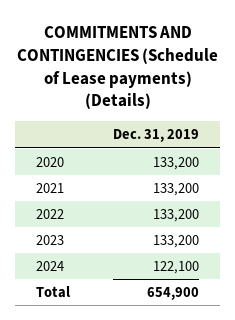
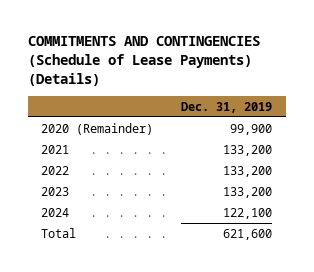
[16,25,218,110] COMMITMENTS AND CONTINGENCIES (Schedule of Lease payments) (Details) -> [27,36,260,87] COMMITMENTS AND CONTINGENCIES (Schedule of Lease Payments) (Details)
[36,157,65,168] 2020 -> [41,122,154,135] 2020 (Remainder)
[152,157,199,171] 133,200 -> [230,123,273,135] 99,900
[146,287,199,301] 654,900 -> [223,228,273,240] 621,600

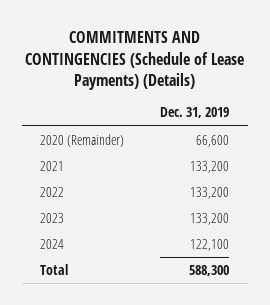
[230,123,273,135] 99,900 -> [196,134,230,147] 66,600
[223,228,273,240] 621,600 -> [189,264,230,276] 588,300

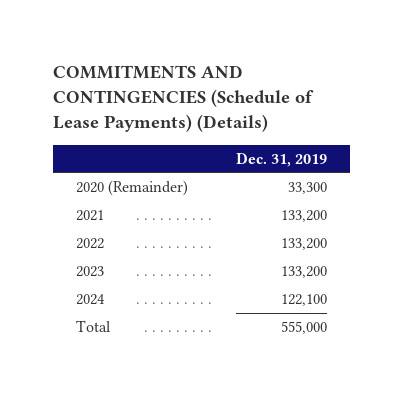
[196,134,230,147] 66,600 -> [287,182,327,195] 33,300
[189,264,230,276] 588,300 -> [280,321,327,335] 555,000

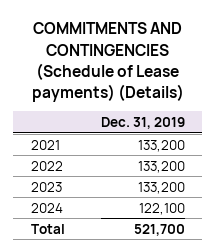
[52,65,314,133] COMMITMENTS AND CONTINGENCIES (Schedule of Lease Payments) (Details) -> [31,22,184,102] COMMITMENTS AND CONTINGENCIES (Schedule of Lease payments) (Details)
[76,180,189,197] 2020 (Remainder) -> none
[280,321,327,335] 555,000 -> [133,223,185,236] 521,700

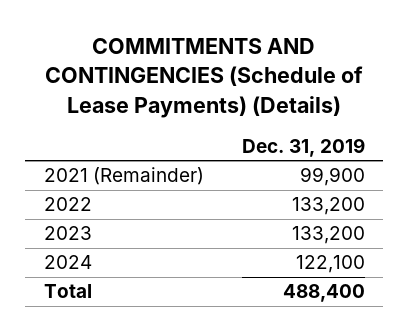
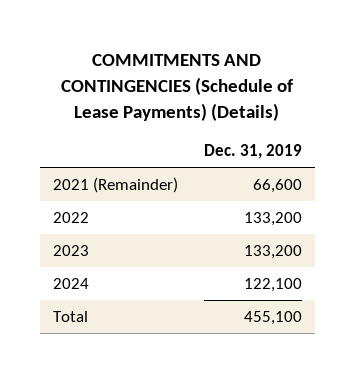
[299,167,365,187] 99,900 -> [252,178,302,193] 66,600
[282,284,365,303] 488,400 -> [243,310,302,325] 455,100

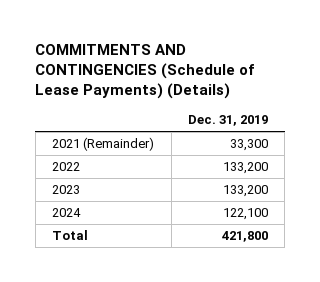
[252,178,302,193] 66,600 -> [229,139,268,152] 33,300
[243,310,302,325] 455,100 -> [221,231,268,243] 421,800

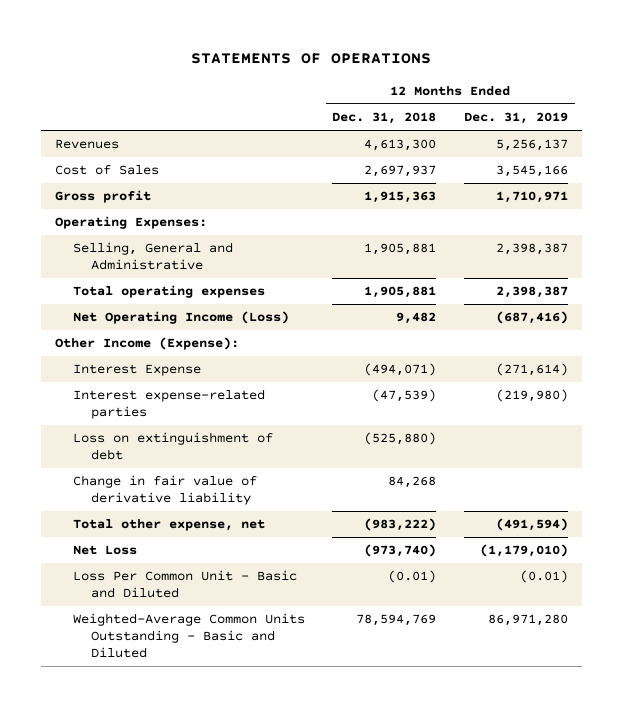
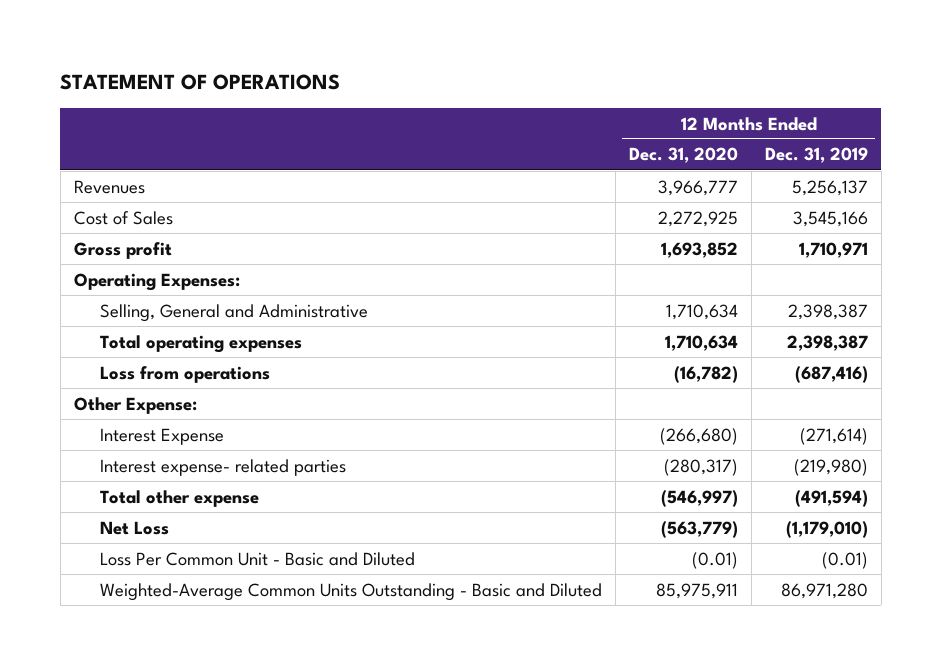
[191,53,432,65] STATEMENTS OF OPERATIONS -> [60,74,341,91] STATEMENT OF OPERATIONS
[332,112,437,125] Dec. 31, 2018 -> none
none -> [629,147,739,164] Dec. 31, 2020
[72,311,289,325] Net Operating Income (Loss) -> [100,365,271,383] Loss from operations
[54,337,239,351] Other Income (Expense): -> [73,396,197,414] Other Expense:
[72,432,273,461] Loss on extinguishment of debt -> none
[72,475,257,506] Change in fair value of derivative liability -> none
[72,389,265,420] Interest expense-related parties -> [100,458,347,476] Interest expense- related parties
[72,519,265,532] Total other expense, net -> [100,489,260,507] Total other expense

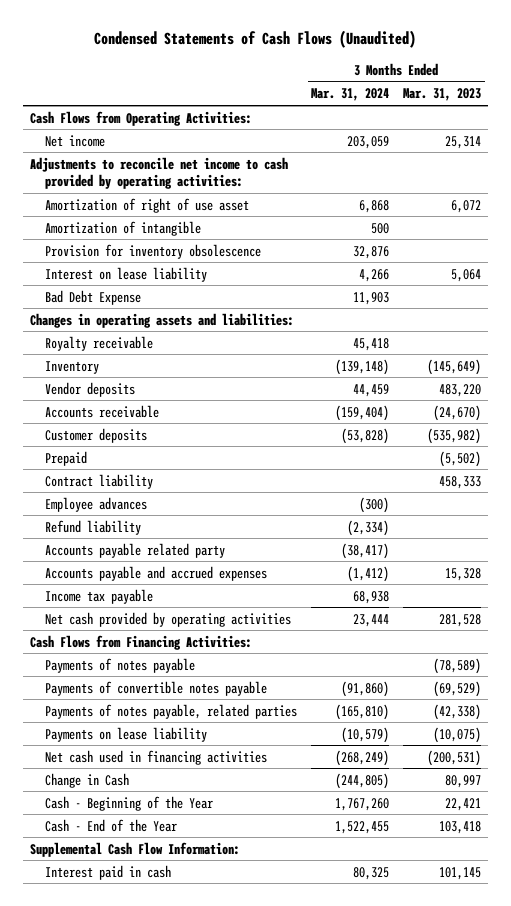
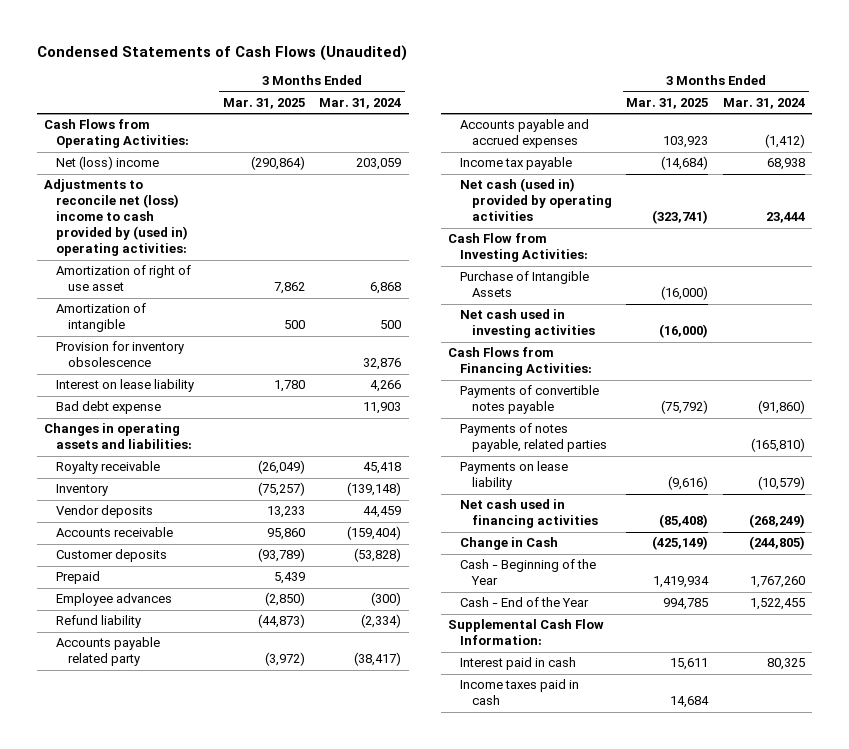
[403,88,482,102] Mar. 31, 2023 -> none
none -> [222,97,305,109] Mar. 31, 2025
[44,134,105,147] Net income -> [56,156,160,171] Net (loss) income
[29,156,288,190] Adjustments to reconcile net income to cash provided by operating activities: -> [44,179,189,257] Adjustments to reconcile net (loss) income to cash provided by (used in) operating activities:
[44,289,141,305] Bad Debt Expense -> [56,401,162,415] Bad debt expense
[44,473,153,489] Contract liability -> none
[44,611,291,627] Net cash provided by operating activities -> [460,178,612,222] Net cash (used in) provided by operating activities
none -> [448,233,589,263] Cash Flow from Investing Activities:
none -> [460,271,590,298] Purchase of Intangible Assets
none -> [460,309,595,339] Net cash used in investing activities
[44,657,195,673] Payments of notes payable -> none
none -> [460,679,580,706] Income taxes paid in cash

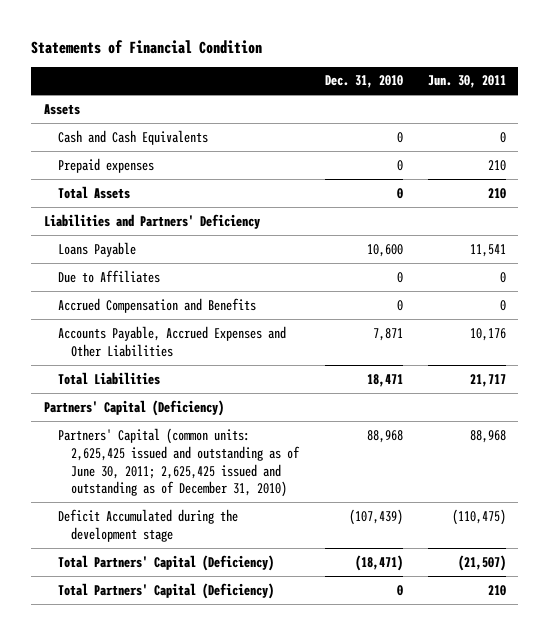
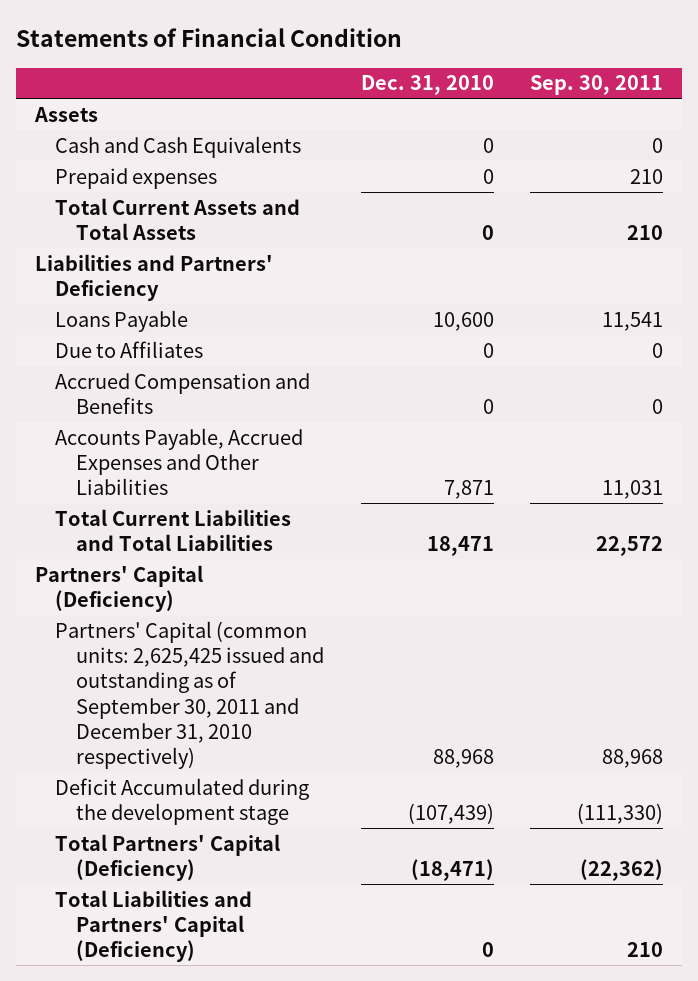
[427,75,506,89] Jun. 30, 2011 -> none
none -> [530,75,664,96] Sep. 30, 2011
[57,185,130,199] Total Assets -> [55,197,301,241] Total Current Assets and Total Assets
[57,371,160,385] Total Liabilities -> [55,508,292,552] Total Current Liabilities and Total Liabilities
[57,427,301,498] Partners' Capital (common units: 2,625,425 issued and outstanding as of June 30, 2011; 2,625,425 issued and outstanding as of December 31, 2010) -> [55,620,324,770] Partners' Capital (common units: 2,625,425 issued and outstanding as of September 30, 2011 and December 31, 2010 respectively)
[57,582,274,599] Total Partners' Capital (Deficiency) -> [55,889,253,963] Total Liabilities and Partners' Capital (Deficiency)

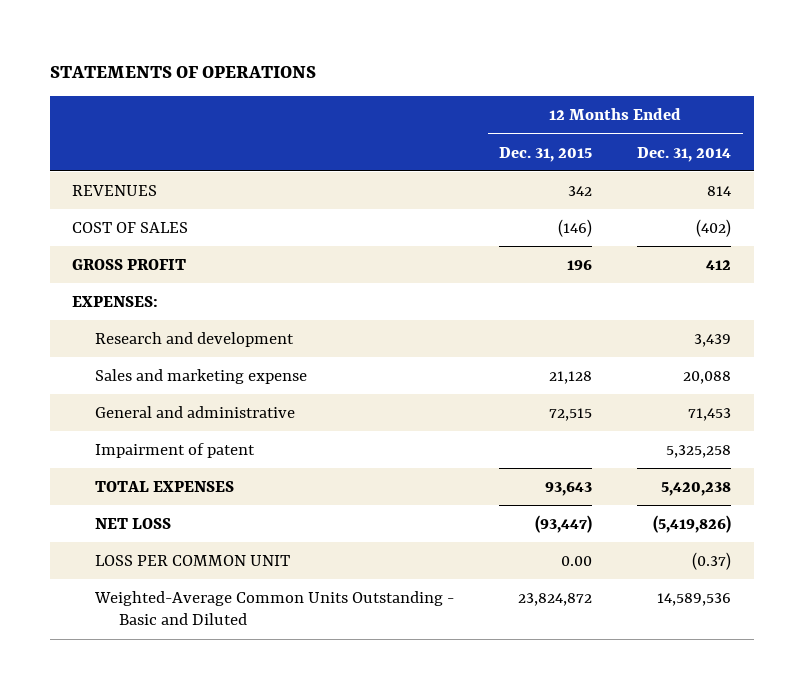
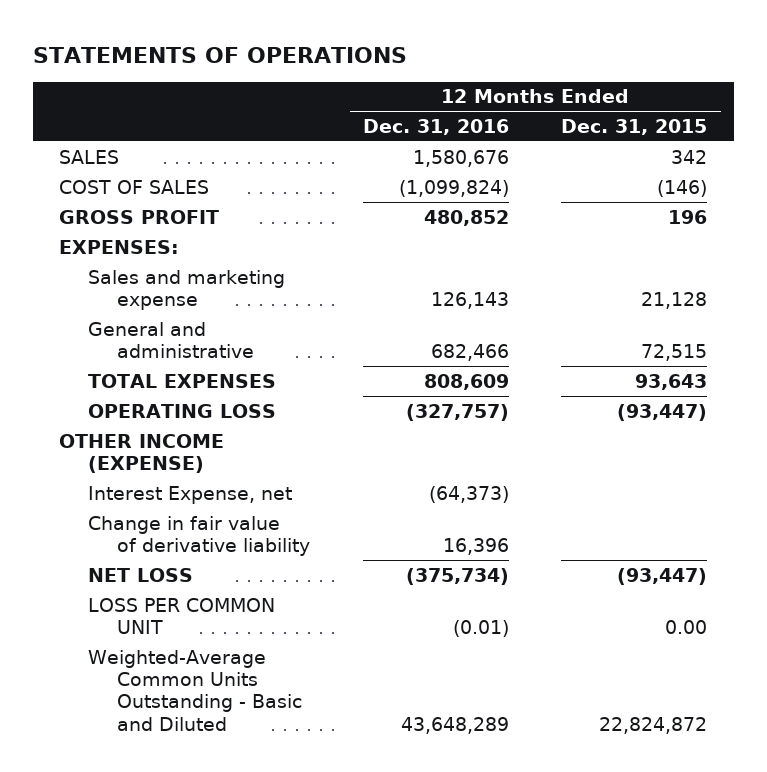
[637,146,732,162] Dec. 31, 2014 -> none
none -> [362,119,509,136] Dec. 31, 2016
[72,184,158,196] REVENUES -> [59,149,120,164] SALES
[95,331,295,347] Research and development -> none
[95,442,256,458] Impairment of patent -> none
none -> [88,403,277,418] OPERATING LOSS
none -> [59,433,225,474] OTHER INCOME (EXPENSE)
none -> [88,485,293,504] Interest Expense, net
none -> [88,515,311,557] Change in fair value of derivative liability
[518,592,593,606] 23,824,872 -> [599,716,708,734] 22,824,872

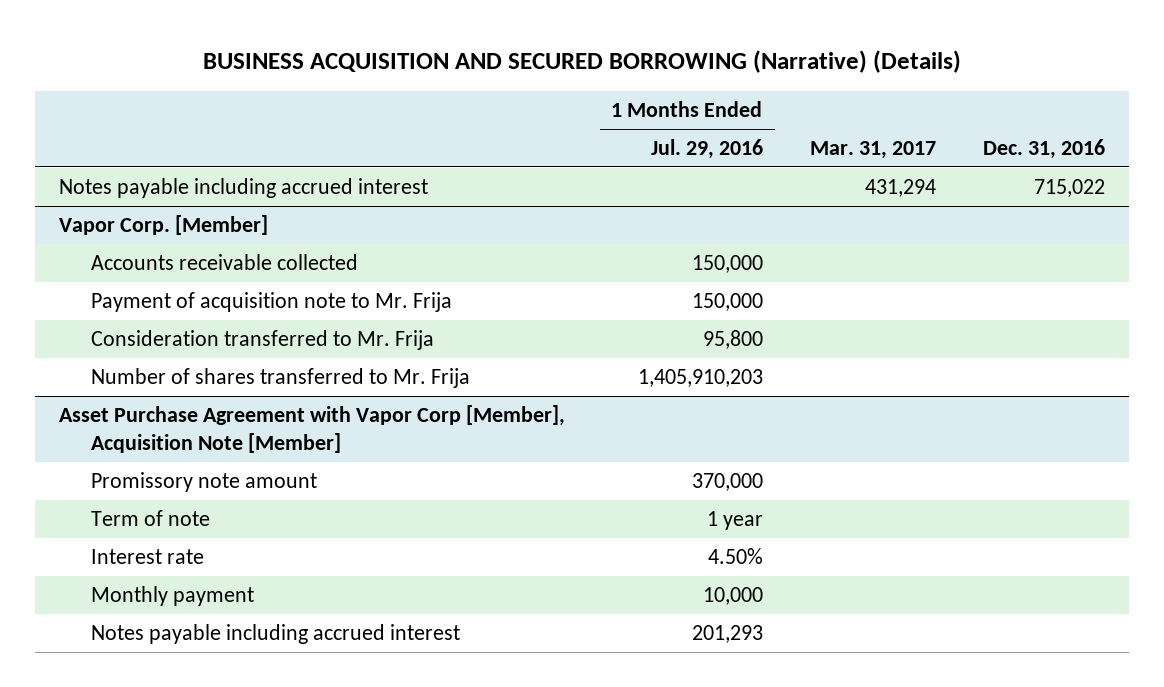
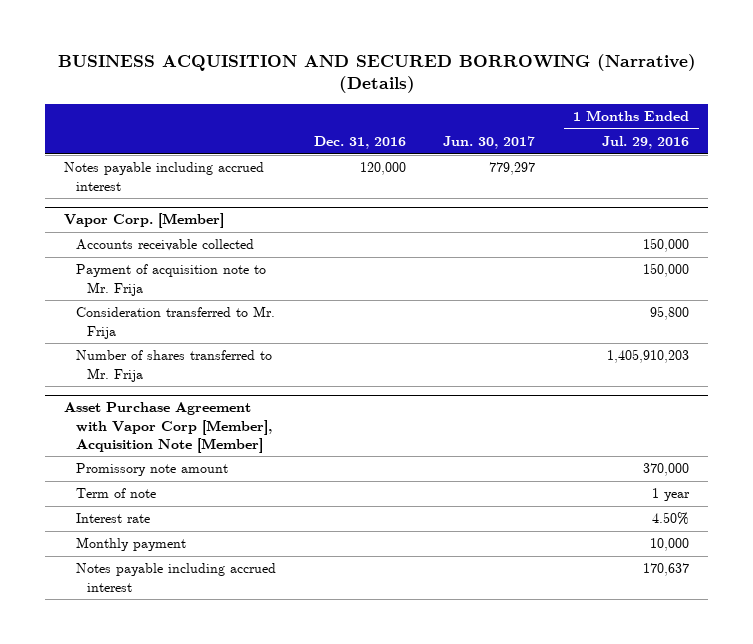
[809,141,936,160] Mar. 31, 2017 -> none
none -> [443,136,536,150] Jun. 30, 2017
[1034,179,1106,198] 715,022 -> [359,162,406,176] 120,000
[691,625,763,644] 201,293 -> [643,563,690,577] 170,637

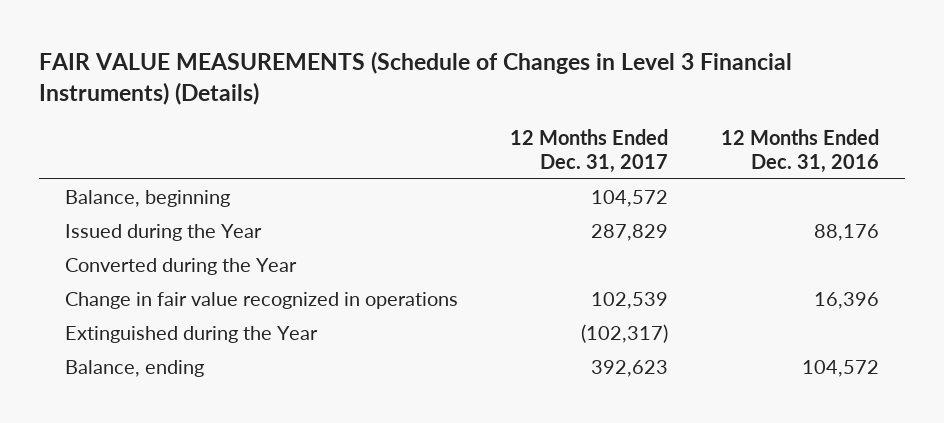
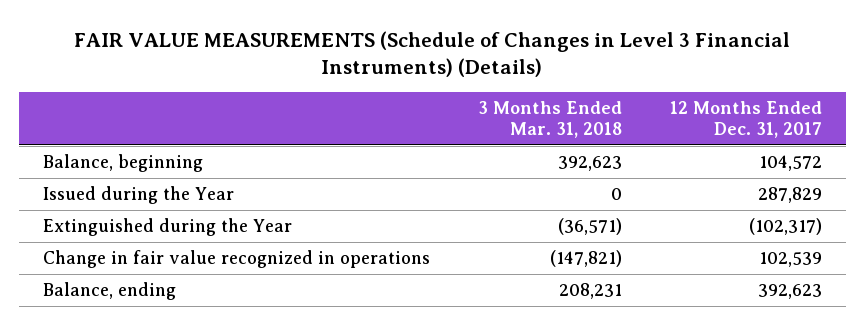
[720,128,879,174] 12 Months Ended Dec. 31, 2016 -> none
none -> [477,101,622,139] 3 Months Ended Mar. 31, 2018
[65,258,298,276] Converted during the Year -> none
[65,292,459,310] Change in fair value recognized in operations -> [42,250,430,269] Change in fair value recognized in operations

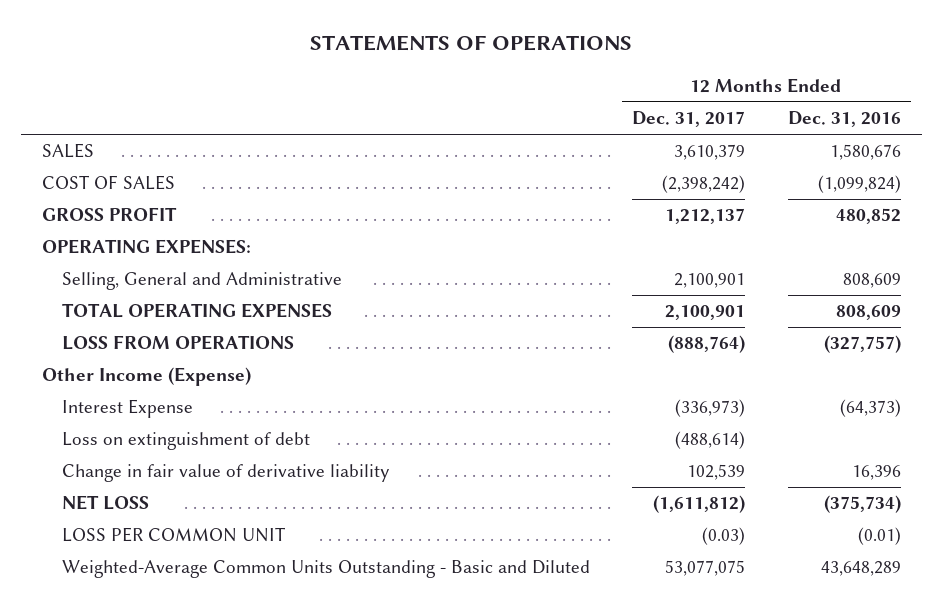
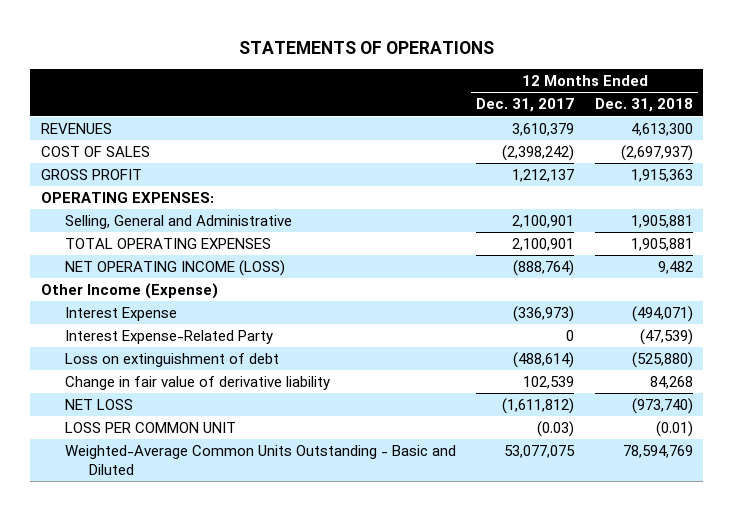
[787,111,901,128] Dec. 31, 2016 -> none
none -> [594,98,693,113] Dec. 31, 2018
[42,143,95,159] SALES -> [40,123,112,135] REVENUES
[62,335,295,351] LOSS FROM OPERATIONS -> [64,260,285,277] NET OPERATING INCOME (LOSS)
none -> [64,330,273,345] Interest Expense-Related Party

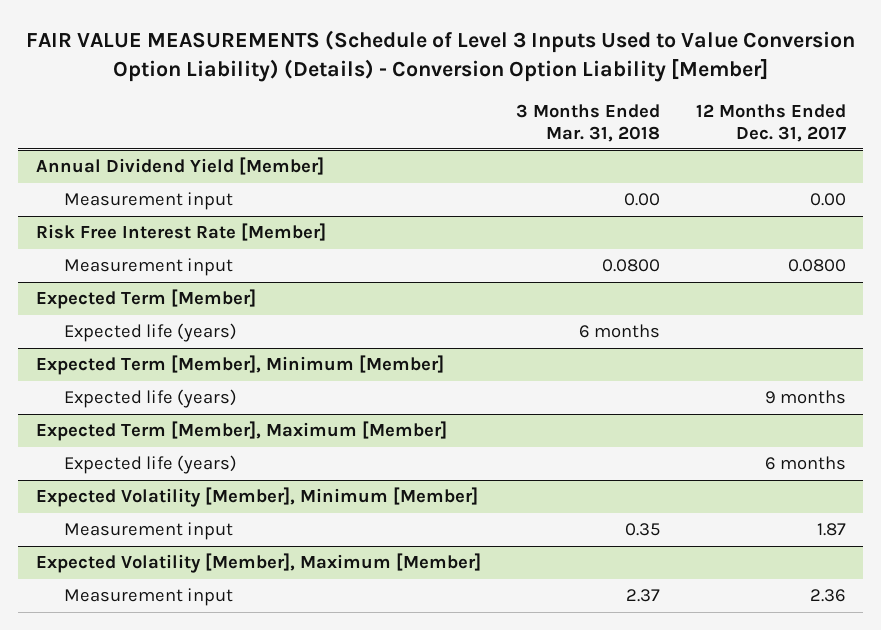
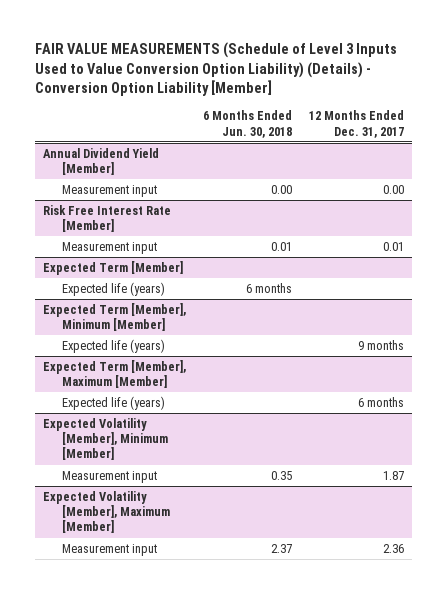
[516,103,661,142] 3 Months Ended Mar. 31, 2018 -> none
none -> [202,110,292,138] 6 Months Ended Jun. 30, 2018
[787,259,846,273] 0.0800 -> [382,242,404,252] 0.01

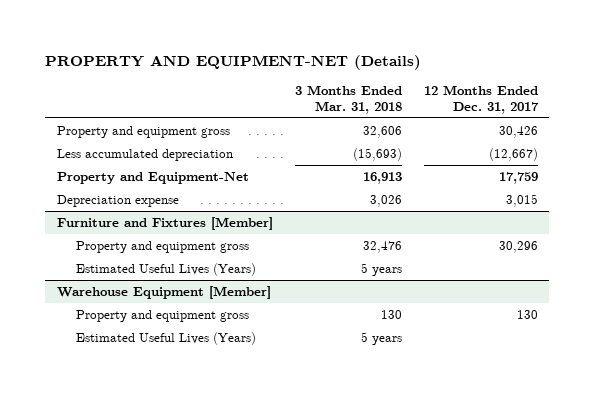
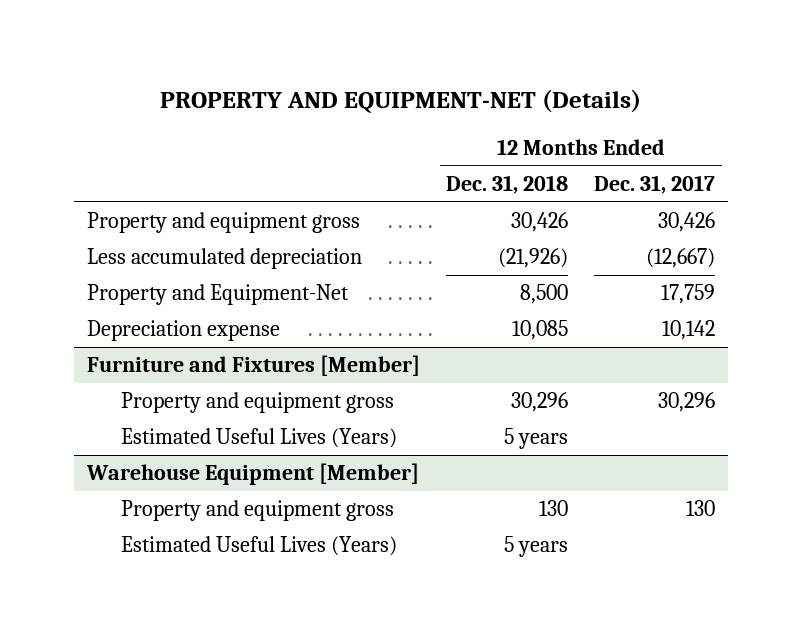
[294,85,402,114] 3 Months Ended Mar. 31, 2018 -> none
none -> [446,175,569,195] Dec. 31, 2018
[505,193,538,207] 3,015 -> [662,320,716,341] 10,142

